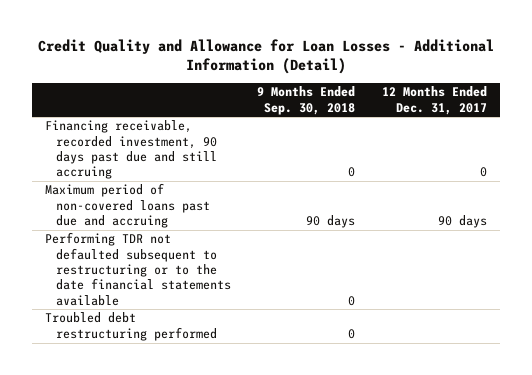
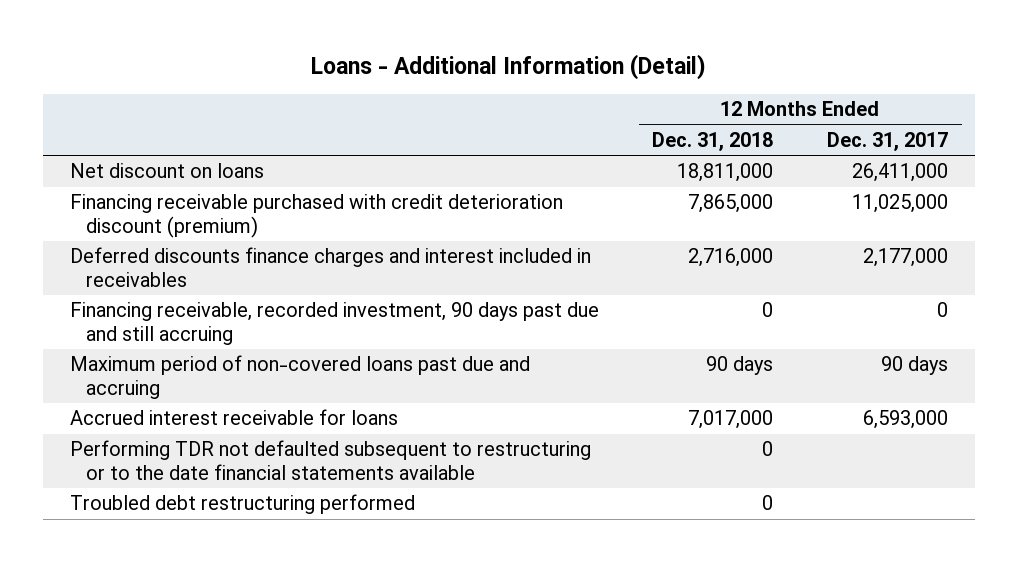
[37,38,494,75] Credit Quality and Allowance for Loan Losses - Additional Information (Detail) -> [310,53,706,80] Loans - Additional Information (Detail)
[257,86,356,115] 9 Months Ended Sep. 30, 2018 -> none
none -> [652,131,774,151] Dec. 31, 2018
none -> [69,163,264,179] Net discount on loans
none -> [69,194,563,238] Financing receivable purchased with credit deterioration discount (premium)
none -> [69,247,591,287] Deferred discounts finance charges and interest included in receivables
none -> [69,409,398,426] Accrued interest receivable for loans

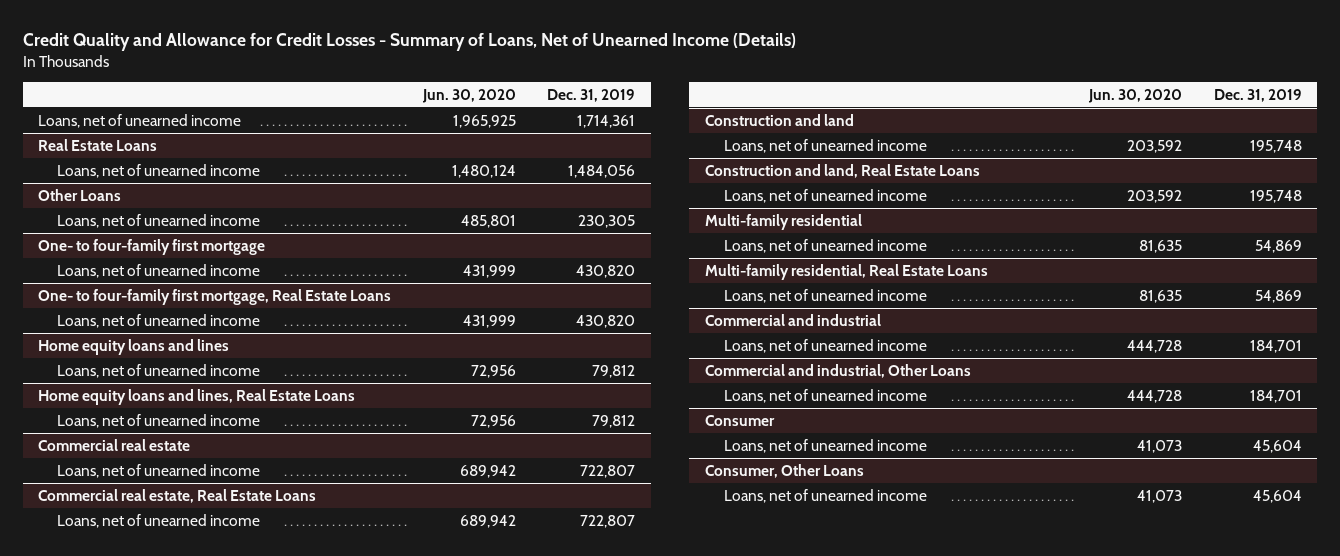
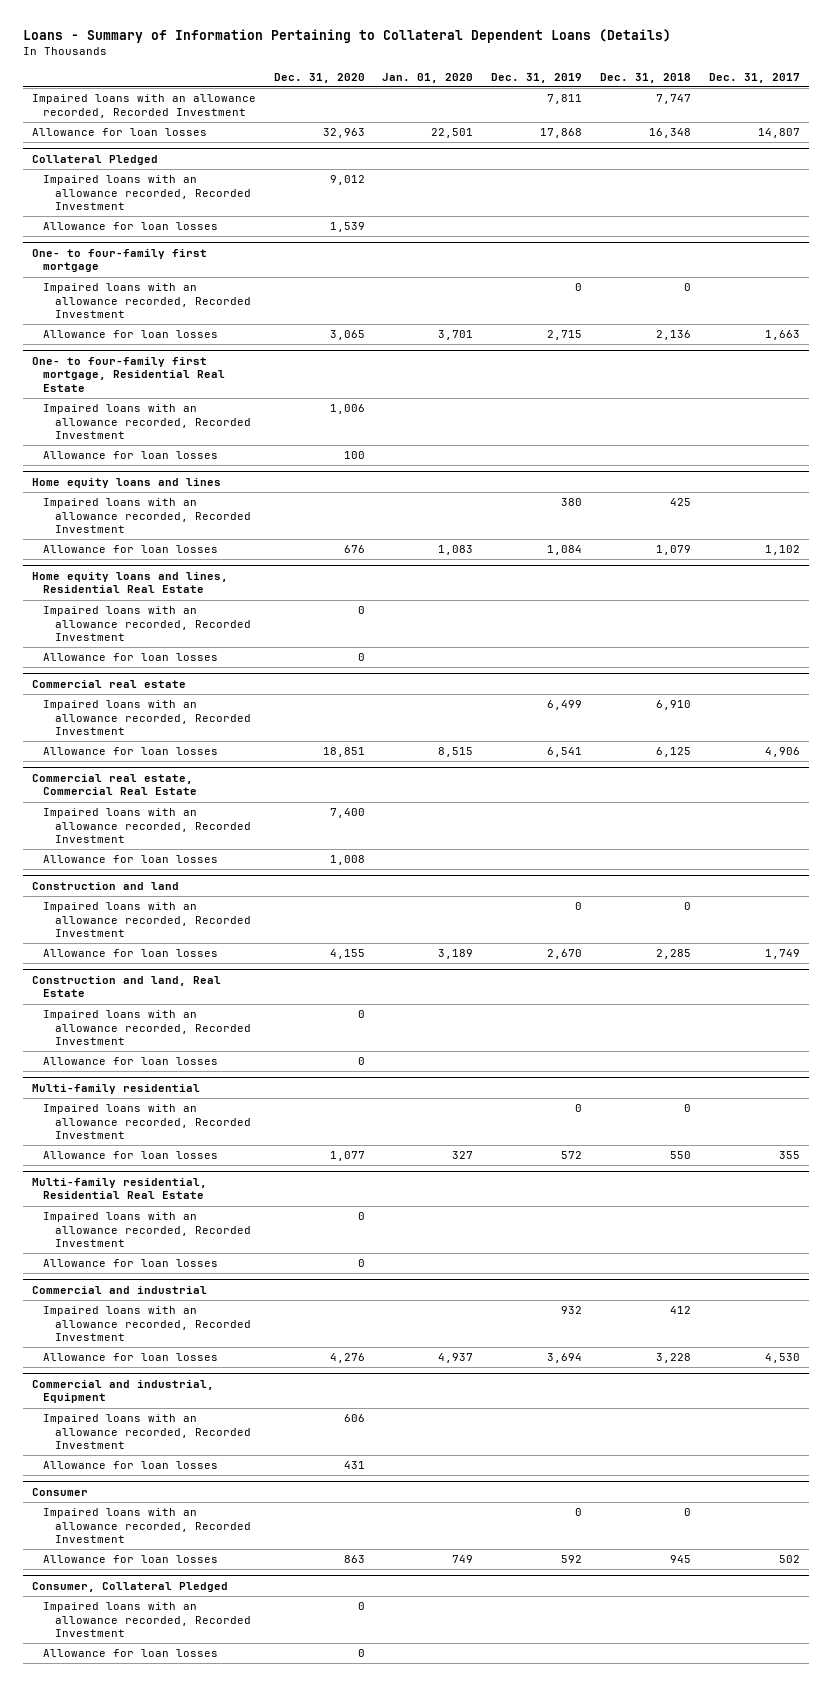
[22,33,796,52] Credit Quality and Allowance for Credit Losses - Summary of Loans, Net of Unearned Income (Details) -> [22,29,671,44] Loans - Summary of Information Pertaining to Collateral Dependent Loans (Details)
[421,88,516,103] Jun. 30, 2020 -> none
none -> [273,72,365,83] Dec. 31, 2020
none -> [382,72,474,83] Jan. 01, 2020
none -> [599,72,691,83] Dec. 31, 2018
none -> [708,72,800,83] Dec. 31, 2017
[38,113,242,128] Loans, net of unearned income -> none
[38,138,158,151] Real Estate Loans -> none
[57,163,261,178] Loans, net of unearned income -> none
[38,188,122,201] Other Loans -> none
[57,213,261,228] Loans, net of unearned income -> none
none -> [31,94,256,118] Impaired loans with an allowance recorded, Recorded Investment
none -> [31,128,207,137] Allowance for loan losses
none -> [31,154,158,165] Collateral Pledged
none -> [43,175,251,211] Impaired loans with an allowance recorded, Recorded Investment
none -> [43,222,219,231] Allowance for loan losses
[57,263,261,278] Loans, net of unearned income -> none
[57,313,261,328] Loans, net of unearned income -> none
none -> [43,283,251,319] Impaired loans with an allowance recorded, Recorded Investment
none -> [43,330,219,339] Allowance for loan losses
[38,288,392,305] One- to four-family first mortgage, Real Estate Loans -> [31,356,226,392] One- to four-family first mortgage, Residential Real Estate
none -> [43,404,251,440] Impaired loans with an allowance recorded, Recorded Investment
none -> [43,451,219,460] Allowance for loan losses
[57,363,261,378] Loans, net of unearned income -> none
[57,413,261,428] Loans, net of unearned income -> none
none -> [43,498,251,534] Impaired loans with an allowance recorded, Recorded Investment
none -> [43,545,219,554] Allowance for loan losses
[38,388,356,405] Home equity loans and lines, Real Estate Loans -> [31,571,228,594] Home equity loans and lines, Residential Real Estate
none -> [43,606,251,642] Impaired loans with an allowance recorded, Recorded Investment
none -> [43,653,219,662] Allowance for loan losses
[57,463,261,478] Loans, net of unearned income -> none
[57,513,261,528] Loans, net of unearned income -> none
none -> [43,700,251,736] Impaired loans with an allowance recorded, Recorded Investment
none -> [43,747,219,756] Allowance for loan losses
[38,488,317,503] Commercial real estate, Real Estate Loans -> [31,773,198,796] Commercial real estate, Commercial Real Estate
none -> [43,808,251,844] Impaired loans with an allowance recorded, Recorded Investment
none -> [43,855,219,864] Allowance for loan losses
[723,138,927,153] Loans, net of unearned income -> none
[723,188,927,203] Loans, net of unearned income -> none
none -> [43,902,251,938] Impaired loans with an allowance recorded, Recorded Investment
none -> [43,949,219,958] Allowance for loan losses
[704,163,980,178] Construction and land, Real Estate Loans -> [31,975,221,998] Construction and land, Real Estate
none -> [43,1010,251,1046] Impaired loans with an allowance recorded, Recorded Investment
none -> [43,1057,219,1066] Allowance for loan losses
[723,238,927,253] Loans, net of unearned income -> none
[723,288,927,303] Loans, net of unearned income -> none
none -> [43,1104,251,1140] Impaired loans with an allowance recorded, Recorded Investment
none -> [43,1151,219,1160] Allowance for loan losses
[704,263,988,280] Multi-family residential, Real Estate Loans -> [31,1177,207,1200] Multi-family residential, Residential Real Estate
none -> [43,1212,251,1248] Impaired loans with an allowance recorded, Recorded Investment
none -> [43,1259,219,1268] Allowance for loan losses
[723,338,927,353] Loans, net of unearned income -> none
[723,388,927,403] Loans, net of unearned income -> none
none -> [43,1306,251,1342] Impaired loans with an allowance recorded, Recorded Investment
none -> [43,1353,219,1362] Allowance for loan losses
[704,363,971,378] Commercial and industrial, Other Loans -> [31,1379,214,1404] Commercial and industrial, Equipment
none -> [43,1414,251,1450] Impaired loans with an allowance recorded, Recorded Investment
none -> [43,1461,219,1470] Allowance for loan losses
[723,438,927,453] Loans, net of unearned income -> none
[704,463,864,478] Consumer, Other Loans -> none
[723,488,927,503] Loans, net of unearned income -> none
none -> [43,1508,251,1544] Impaired loans with an allowance recorded, Recorded Investment
none -> [43,1555,219,1564] Allowance for loan losses
none -> [31,1581,228,1592] Consumer, Collateral Pledged
none -> [43,1602,251,1638] Impaired loans with an allowance recorded, Recorded Investment
none -> [43,1649,219,1658] Allowance for loan losses

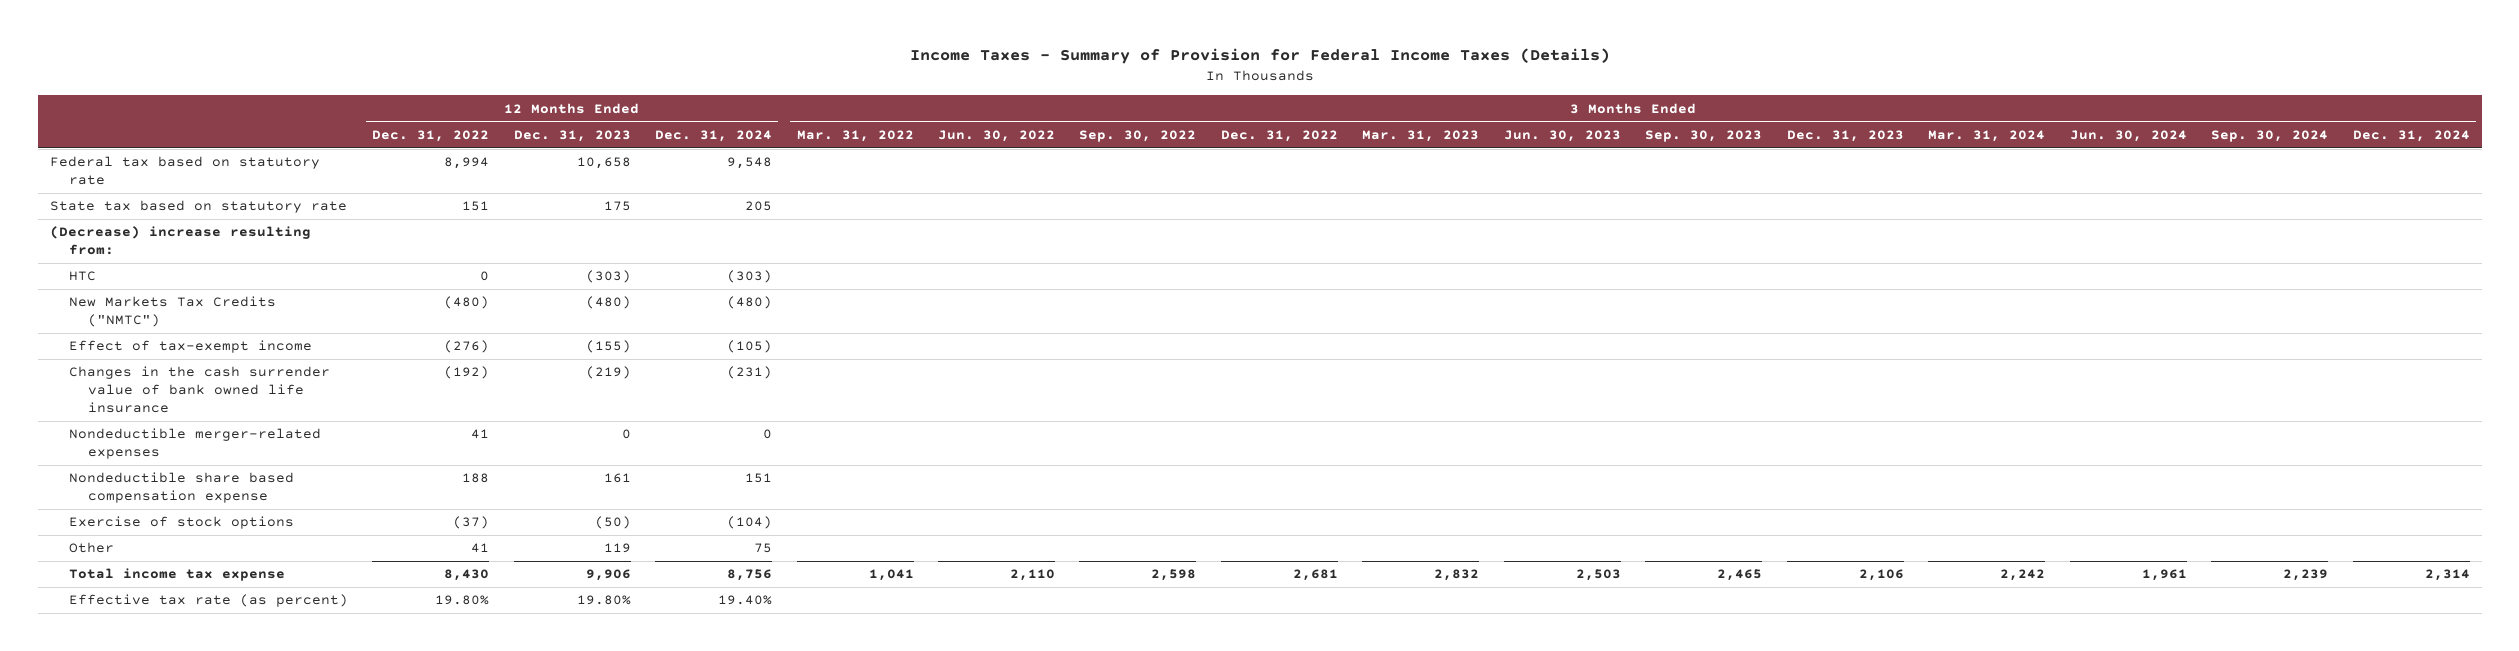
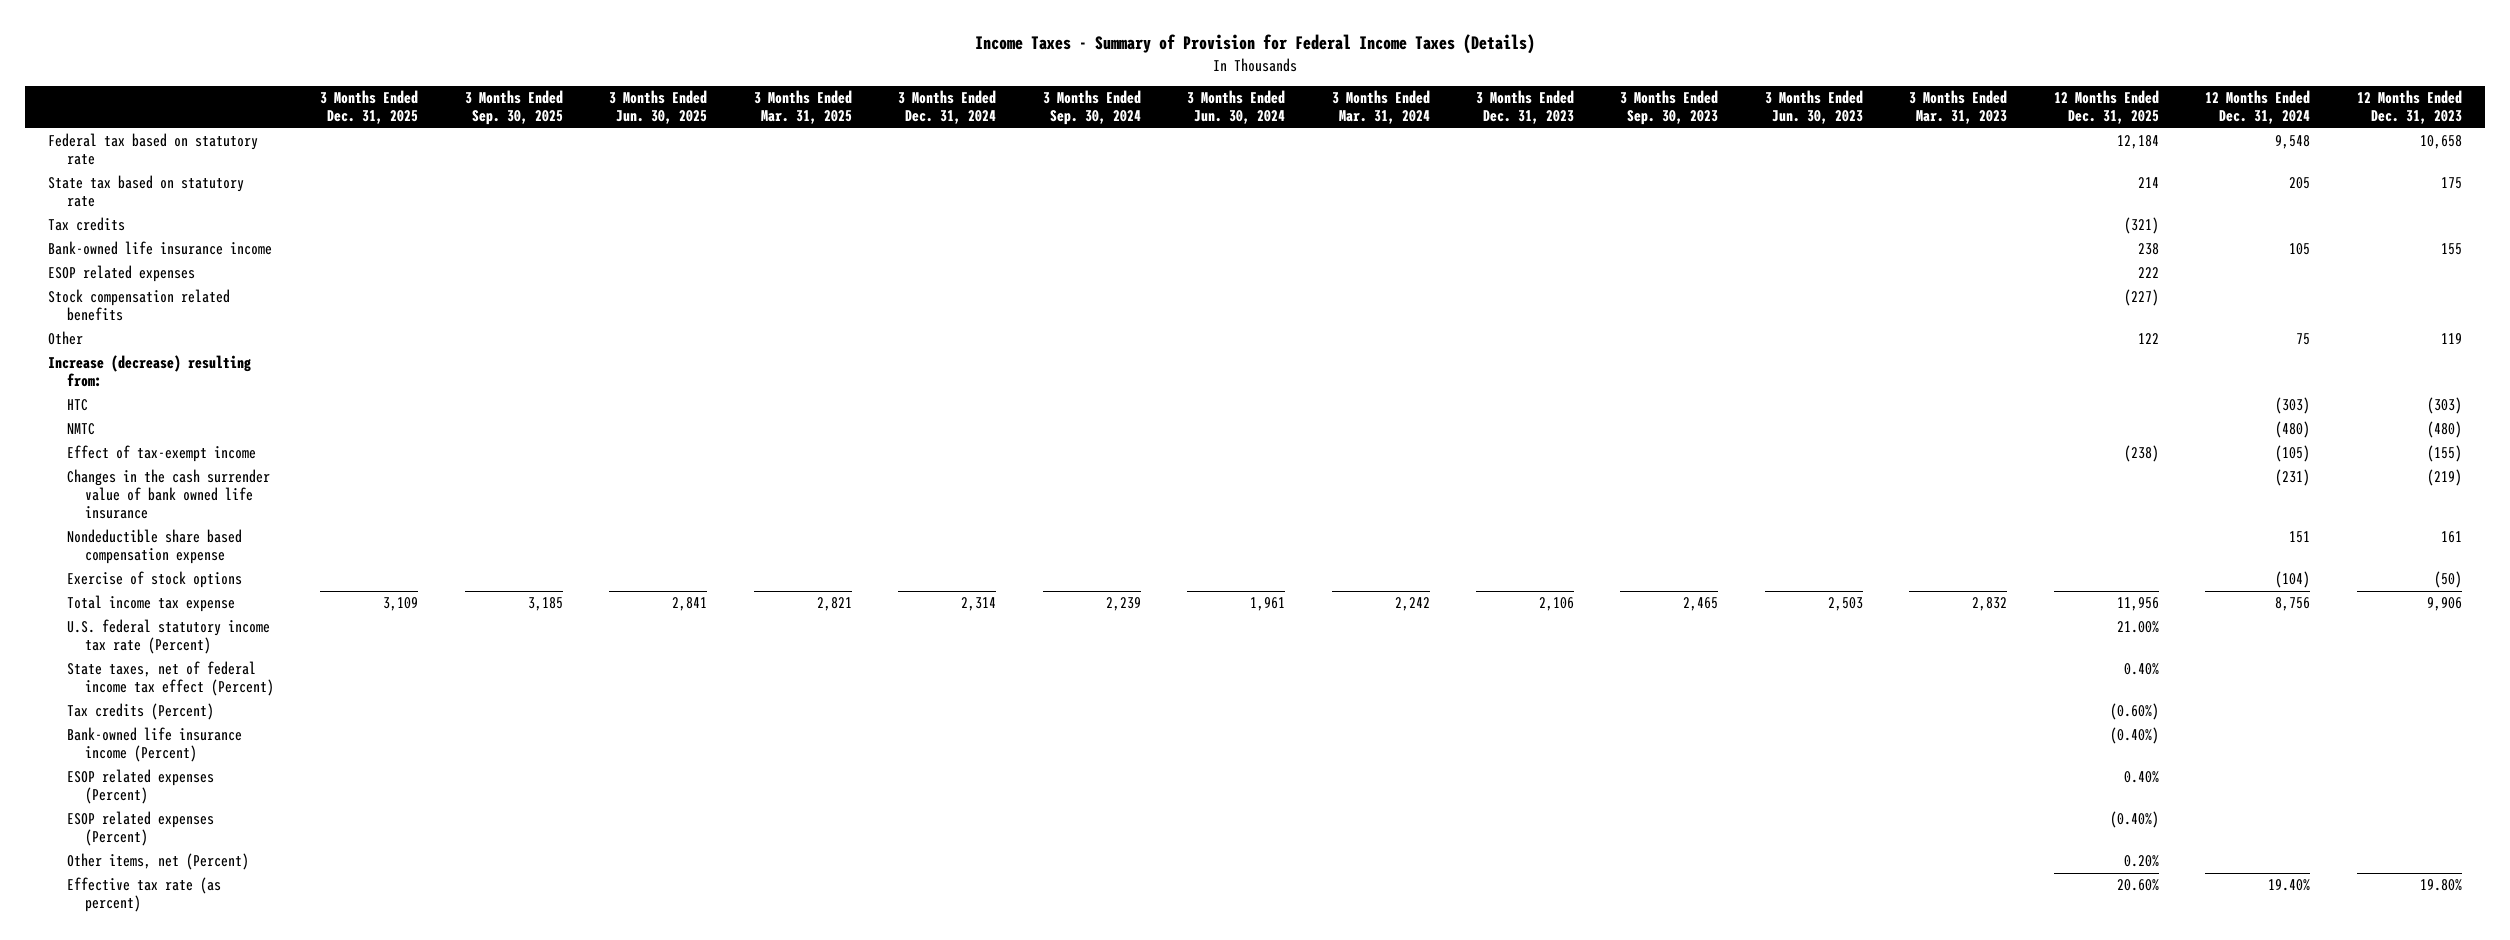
[372,129,490,142] Dec. 31, 2022 -> none
[796,129,914,142] Mar. 31, 2022 -> none
[937,129,1055,142] Jun. 30, 2022 -> none
[1079,129,1197,142] Sep. 30, 2022 -> none
[1220,129,1338,142] Dec. 31, 2022 -> none
none -> [320,90,419,125] 3 Months Ended Dec. 31, 2025
none -> [464,90,563,126] 3 Months Ended Sep. 30, 2025
none -> [609,90,708,125] 3 Months Ended Jun. 30, 2025
none -> [753,90,852,125] 3 Months Ended Mar. 31, 2025
none -> [2053,90,2159,125] 12 Months Ended Dec. 31, 2025
none -> [48,217,126,232] Tax credits
none -> [48,241,273,256] Bank-owned life insurance income
none -> [48,265,196,283] ESOP related expenses
none -> [48,289,231,322] Stock compensation related benefits
[68,542,114,554] Other -> [48,331,84,346] Other
[49,226,311,256] (Decrease) increase resulting from: -> [48,355,252,388] Increase (decrease) resulting from:
[68,296,276,328] New Markets Tax Credits ("NMTC") -> [66,423,95,436] NMTC
[68,428,321,460] Nondeductible merger-related expenses -> none
none -> [66,619,270,655] U.S. federal statutory income tax rate (Percent)
none -> [66,661,275,697] State taxes, net of federal income tax effect (Percent)
none -> [66,703,214,721] Tax credits (Percent)
none -> [66,727,242,763] Bank-owned life insurance income (Percent)
none -> [66,769,214,805] ESOP related expenses (Percent)
none -> [66,811,214,847] ESOP related expenses (Percent)
none -> [66,853,249,871] Other items, net (Percent)

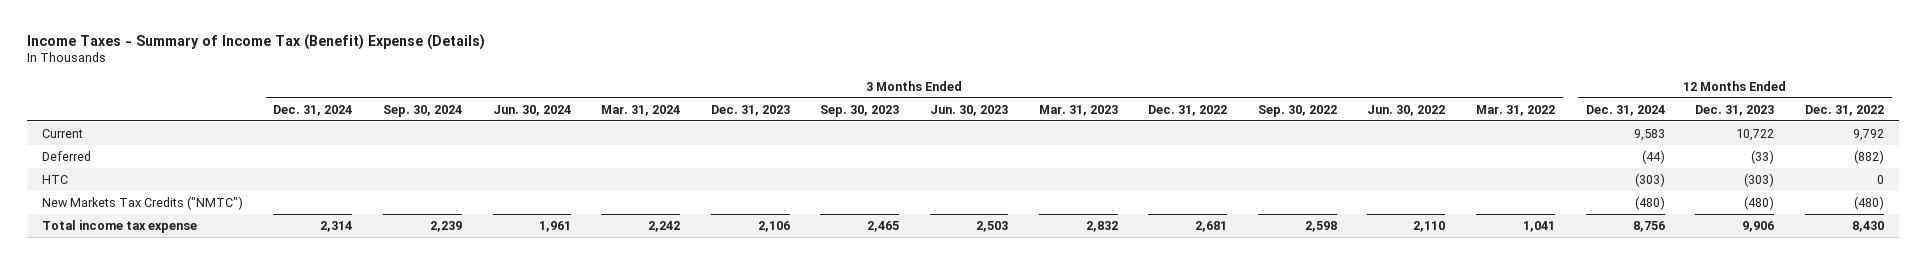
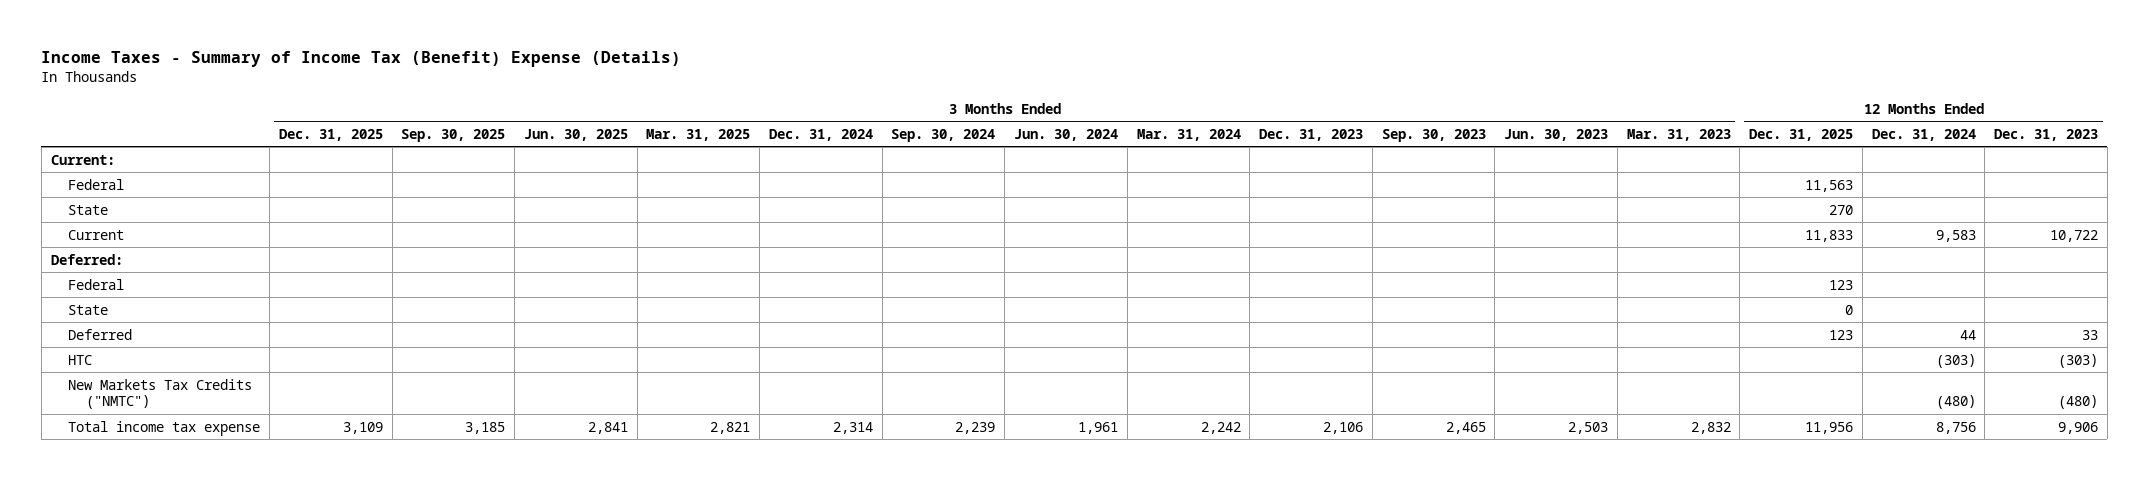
[1148,104,1228,116] Dec. 31, 2022 -> none
[1257,104,1337,117] Sep. 30, 2022 -> none
[1367,104,1446,116] Jun. 30, 2022 -> none
[1476,104,1556,116] Mar. 31, 2022 -> none
[1804,104,1884,116] Dec. 31, 2022 -> none
none -> [278,128,383,141] Dec. 31, 2025
none -> [401,128,506,142] Sep. 30, 2025
none -> [523,128,628,141] Jun. 30, 2025
none -> [646,128,751,141] Mar. 31, 2025
none -> [1749,128,1854,141] Dec. 31, 2025
none -> [50,154,115,165] Current:
none -> [68,178,125,190] Federal
none -> [68,204,109,215] State
none -> [50,253,123,265] Deferred:
none -> [68,278,125,290] Federal
none -> [68,304,109,315] State
[1641,149,1665,164] (44) -> [1959,329,1976,340] 44
[1751,149,1775,164] (33) -> [2082,329,2099,340] 33

